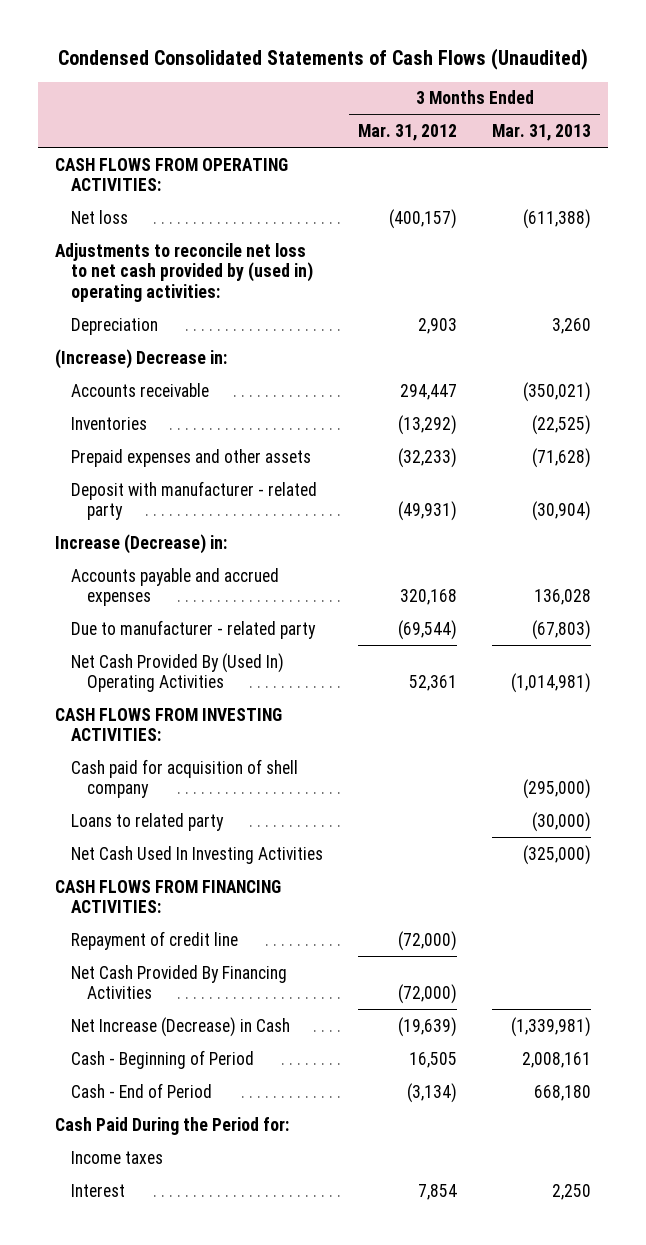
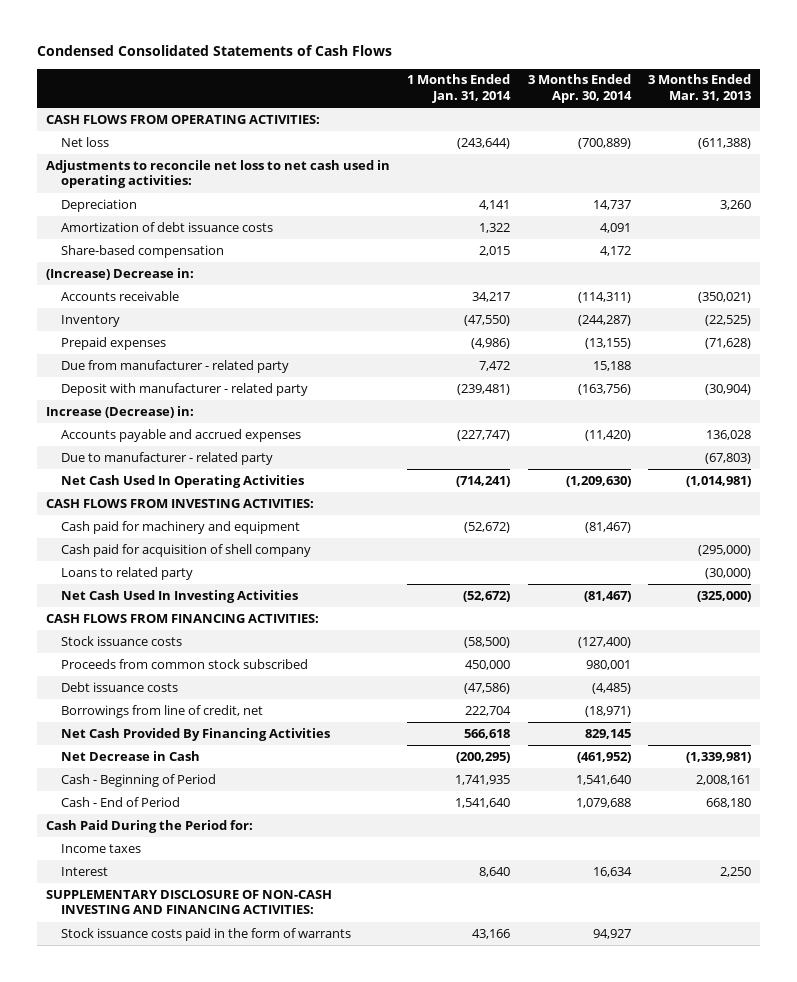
[58,47,589,70] Condensed Consolidated Statements of Cash Flows (Unaudited) -> [37,45,393,57] Condensed Consolidated Statements of Cash Flows
[358,124,458,142] Mar. 31, 2012 -> none
none -> [407,74,512,104] 1 Months Ended Jan. 31, 2014
none -> [527,74,632,104] 3 Months Ended Apr. 30, 2014
[55,242,314,302] Adjustments to reconcile net loss to net cash provided by (used in) operating activities: -> [45,159,390,189] Adjustments to reconcile net loss to net cash used in operating activities:
none -> [60,221,273,232] Amortization of debt issuance costs
none -> [60,244,224,258] Share-based compensation
[71,416,148,430] Inventories -> [60,314,120,327] Inventory
[71,448,312,467] Prepaid expenses and other assets -> [60,336,166,350] Prepaid expenses
none -> [60,359,289,373] Due from manufacturer - related party
[71,652,285,693] Net Cash Provided By (Used In) Operating Activities -> [60,474,304,488] Net Cash Used In Operating Activities
none -> [60,520,300,534] Cash paid for machinery and equipment
none -> [60,635,182,646] Stock issuance costs
none -> [60,658,308,669] Proceeds from common stock subscribed
none -> [60,681,178,692] Debt issuance costs
[71,930,239,950] Repayment of credit line -> [60,704,263,718] Borrowings from line of credit, net
[71,1016,291,1037] Net Increase (Decrease) in Cash -> [60,750,200,761] Net Decrease in Cash
none -> [45,889,332,915] SUPPLEMENTARY DISCLOSURE OF NON-CASH INVESTING AND FINANCING ACTIVITIES:
none -> [60,927,351,941] Stock issuance costs paid in the form of warrants

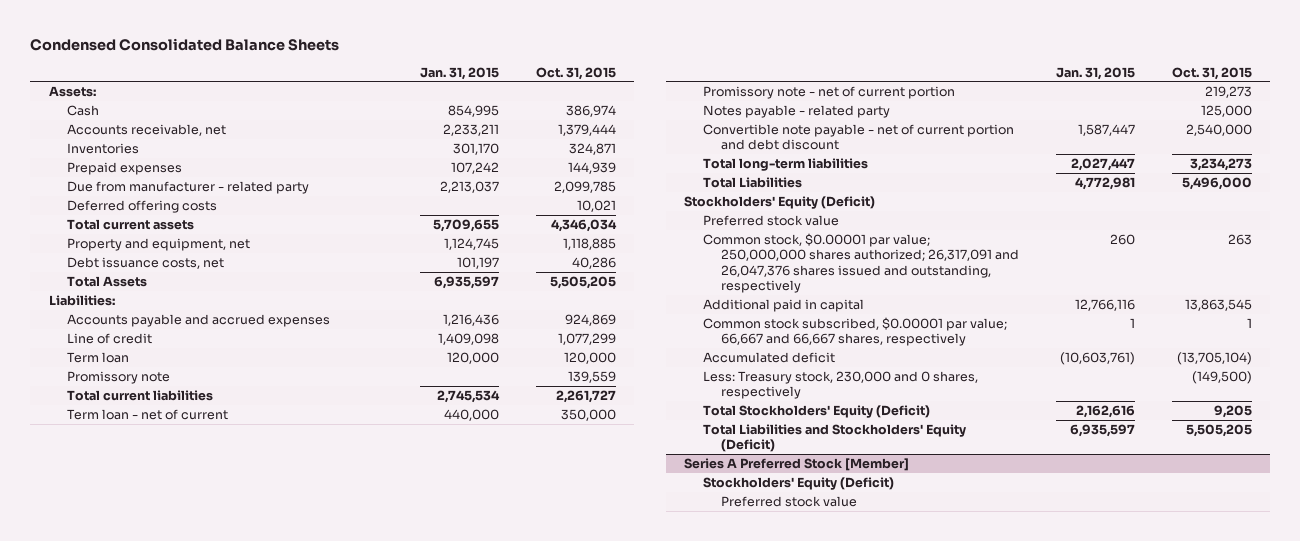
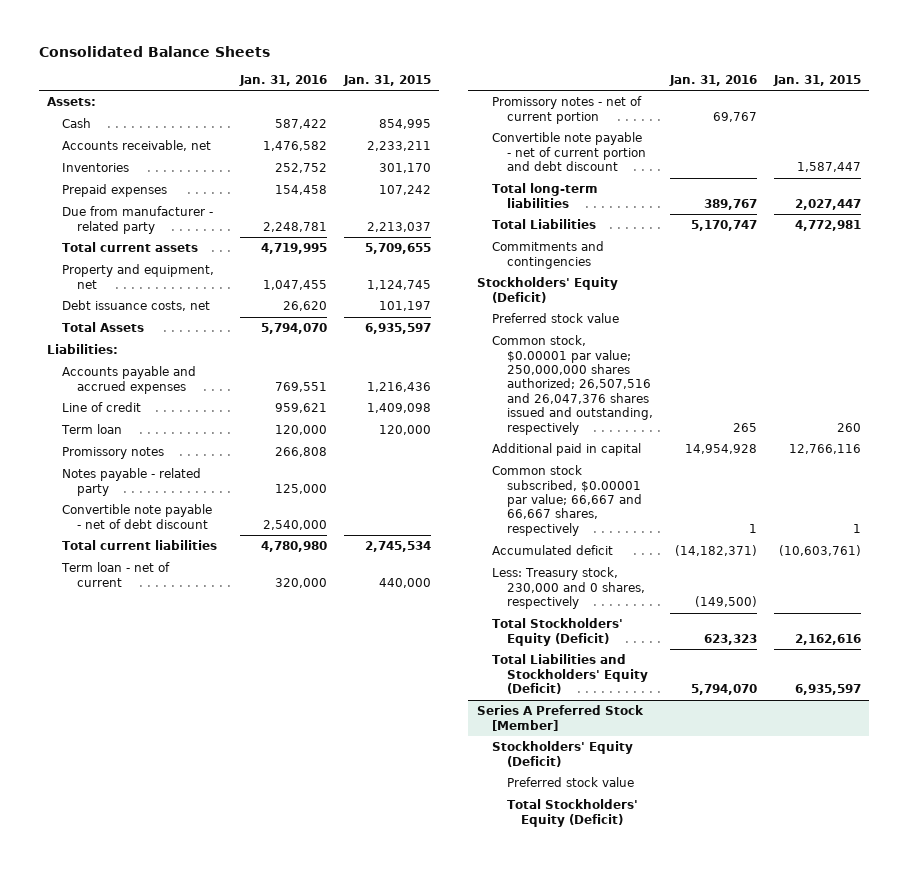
[30,37,340,51] Condensed Consolidated Balance Sheets -> [38,45,270,57] Consolidated Balance Sheets
[535,66,616,80] Oct. 31, 2015 -> none
none -> [238,74,327,86] Jan. 31, 2016
[67,200,218,214] Deferred offering costs -> none
[67,371,171,385] Promissory note -> [61,447,164,460] Promissory notes
[702,105,890,119] Notes payable - related party -> [61,468,201,496] Notes payable - related party
none -> [61,504,212,529] Convertible note payable - net of debt discount
[702,86,955,100] Promissory note - net of current portion -> [491,96,642,124] Promissory notes - net of current portion
none -> [491,241,604,269] Commitments and contingencies
[702,233,1020,293] Common stock, $0.00001 par value; 250,000,000 shares authorized; 26,317,091 and 26,047,376 shares issued and outstanding, respectively -> [491,335,653,435] Common stock, $0.00001 par value; 250,000,000 shares authorized; 26,507,516 and 26,047,376 shares issued and outstanding, respectively
none -> [506,799,638,827] Total Stockholders' Equity (Deficit)

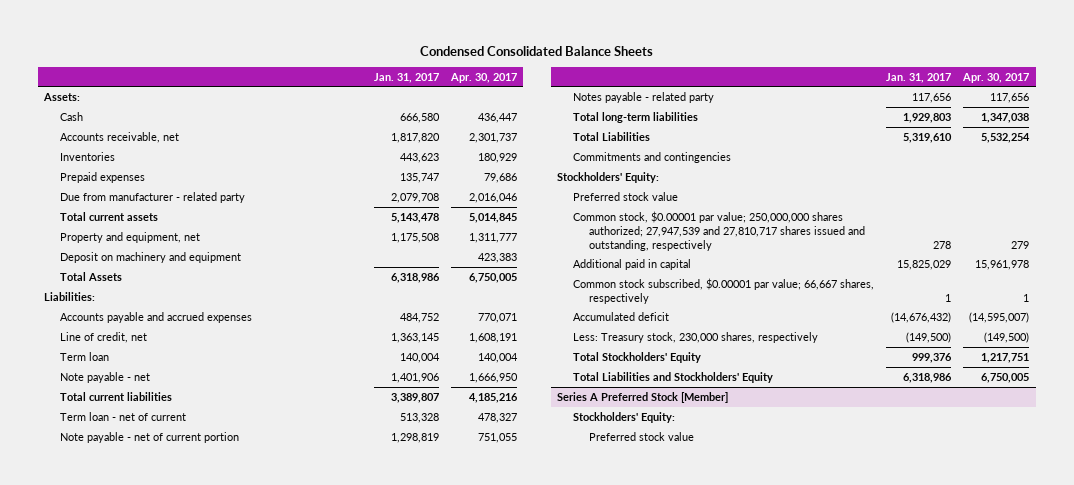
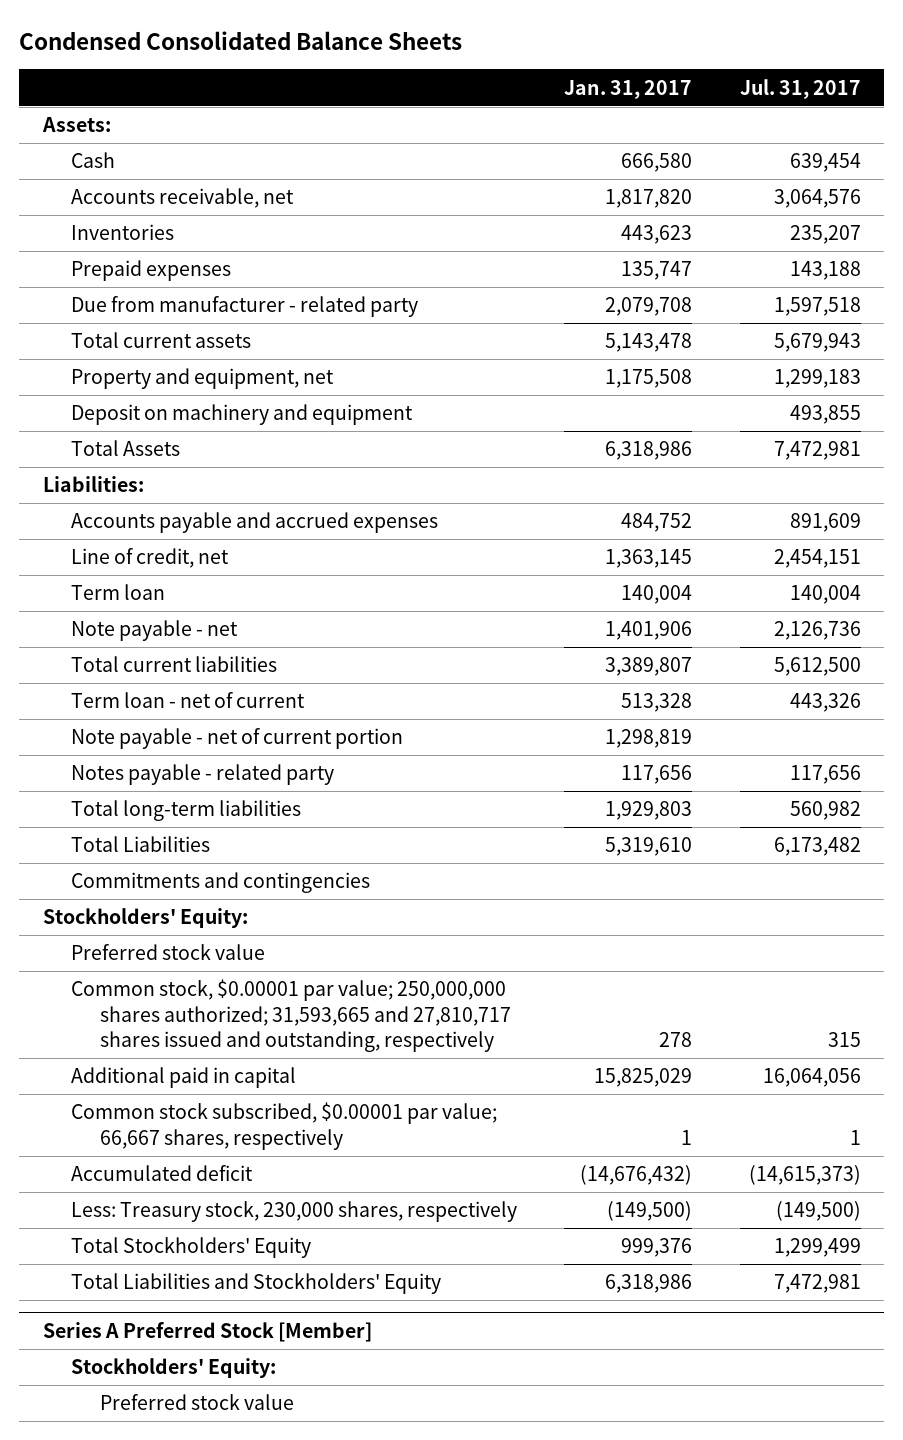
[449,72,517,83] Apr. 30, 2017 -> none
none -> [739,78,861,99] Jul. 31, 2017
[572,210,865,251] Common stock, $0.00001 par value; 250,000,000 shares authorized; 27,947,539 and 27,810,717 shares issued and outstanding, respectively -> [71,979,512,1052] Common stock, $0.00001 par value; 250,000,000 shares authorized; 31,593,665 and 27,810,717 shares issued and outstanding, respectively

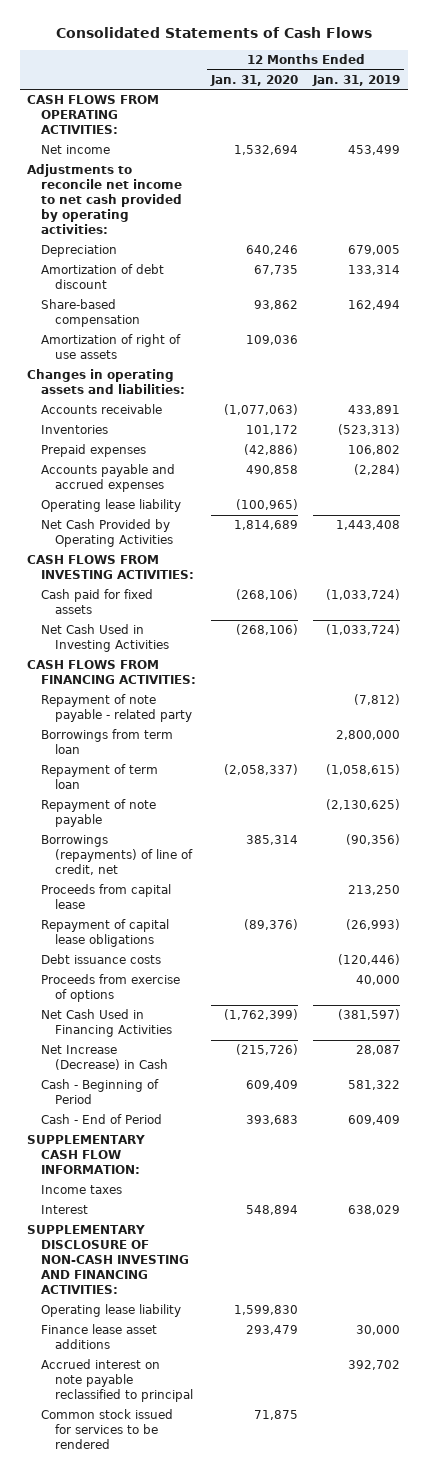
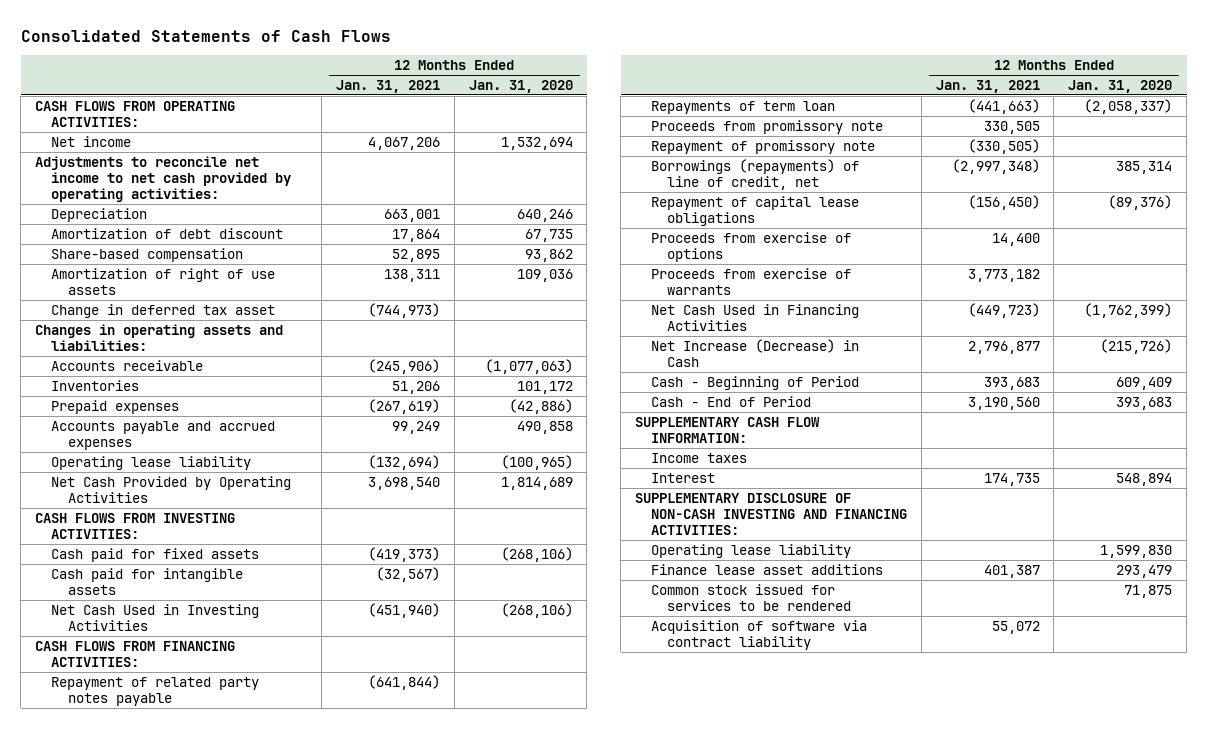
[312,74,401,86] Jan. 31, 2019 -> none
none -> [335,79,440,93] Jan. 31, 2021
none -> [51,303,276,318] Change in deferred tax asset
none -> [51,567,244,595] Cash paid for intangible assets
[41,729,174,755] Borrowings from term loan -> none
[41,694,192,723] Repayment of note payable - related party -> [51,676,260,706] Repayment of related party notes payable
[41,764,159,790] Repayment of term loan -> [651,100,836,114] Repayments of term loan
none -> [651,119,884,134] Proceeds from promissory note
[41,799,157,828] Repayment of note payable -> [651,139,876,154] Repayment of promissory note
[41,884,172,910] Proceeds from capital lease -> none
[41,954,162,965] Debt issuance costs -> none
none -> [651,267,852,295] Proceeds from exercise of warrants
[41,1359,193,1403] Accrued interest on note payable reclassified to principal -> none
none -> [651,619,868,650] Acquisition of software via contract liability

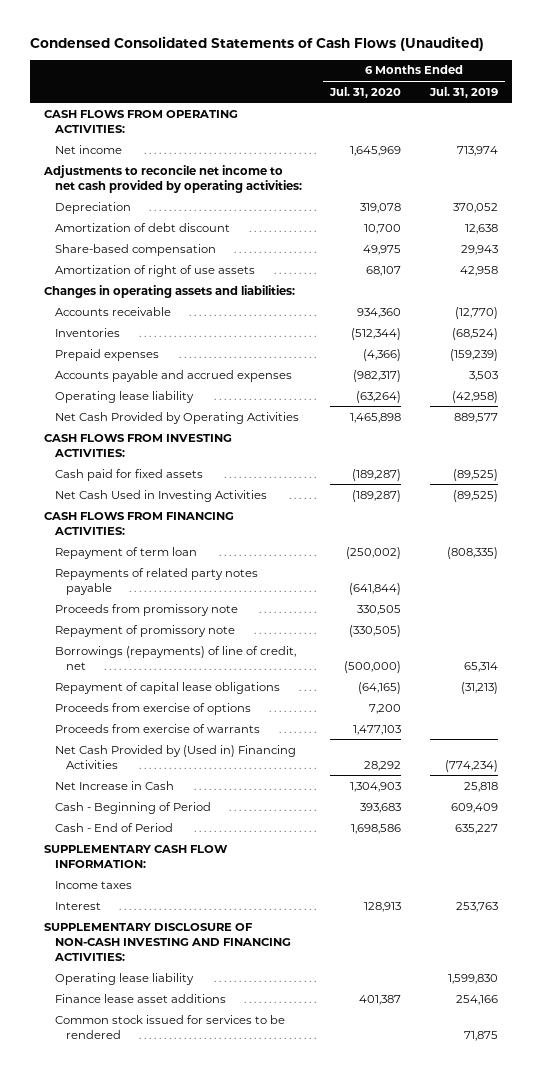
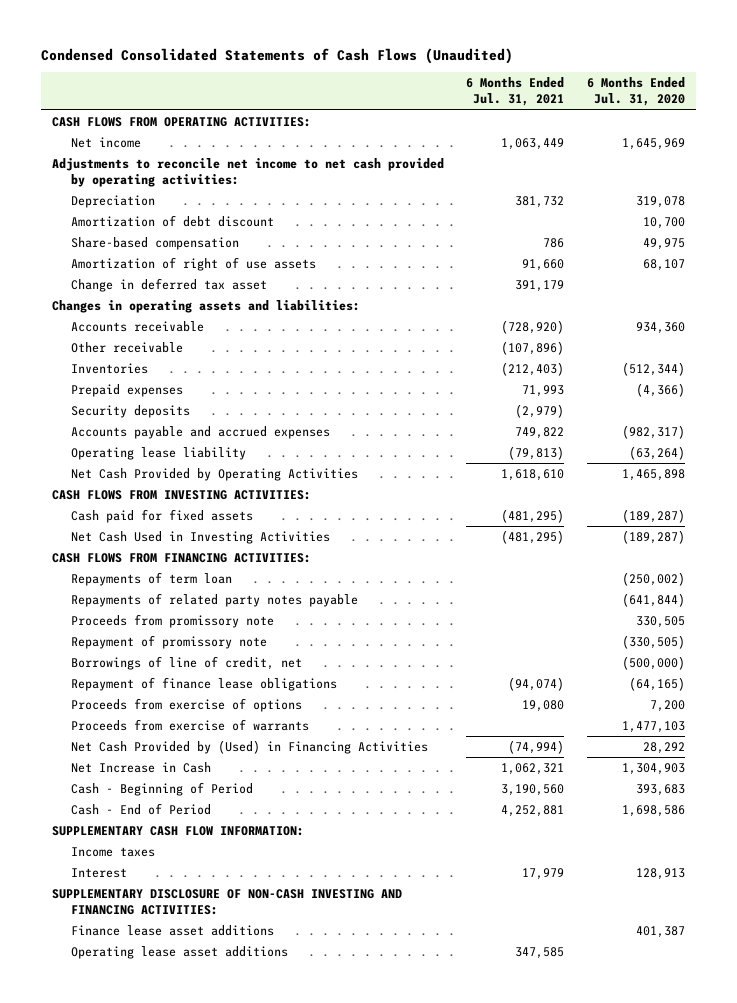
[428,86,498,98] Jul. 31, 2019 -> none
none -> [466,77,565,107] 6 Months Ended Jul. 31, 2021
none -> [70,278,267,293] Change in deferred tax asset
none -> [70,342,183,354] Other receivable
none -> [70,405,190,419] Security deposits
[54,546,197,559] Repayment of term loan -> [70,572,232,587] Repayments of term loan
[54,645,296,670] Borrowings (repayments) of line of credit, net -> [70,656,302,671] Borrowings of line of credit, net
[54,681,280,694] Repayment of capital lease obligations -> [70,677,337,692] Repayment of finance lease obligations
[54,744,296,769] Net Cash Provided by (Used in) Financing Activities -> [70,740,428,755] Net Cash Provided by (Used) in Financing Activities
[54,972,194,985] Operating lease liability -> none
[54,1014,285,1039] Common stock issued for services to be rendered -> none
none -> [70,946,288,960] Operating lease asset additions

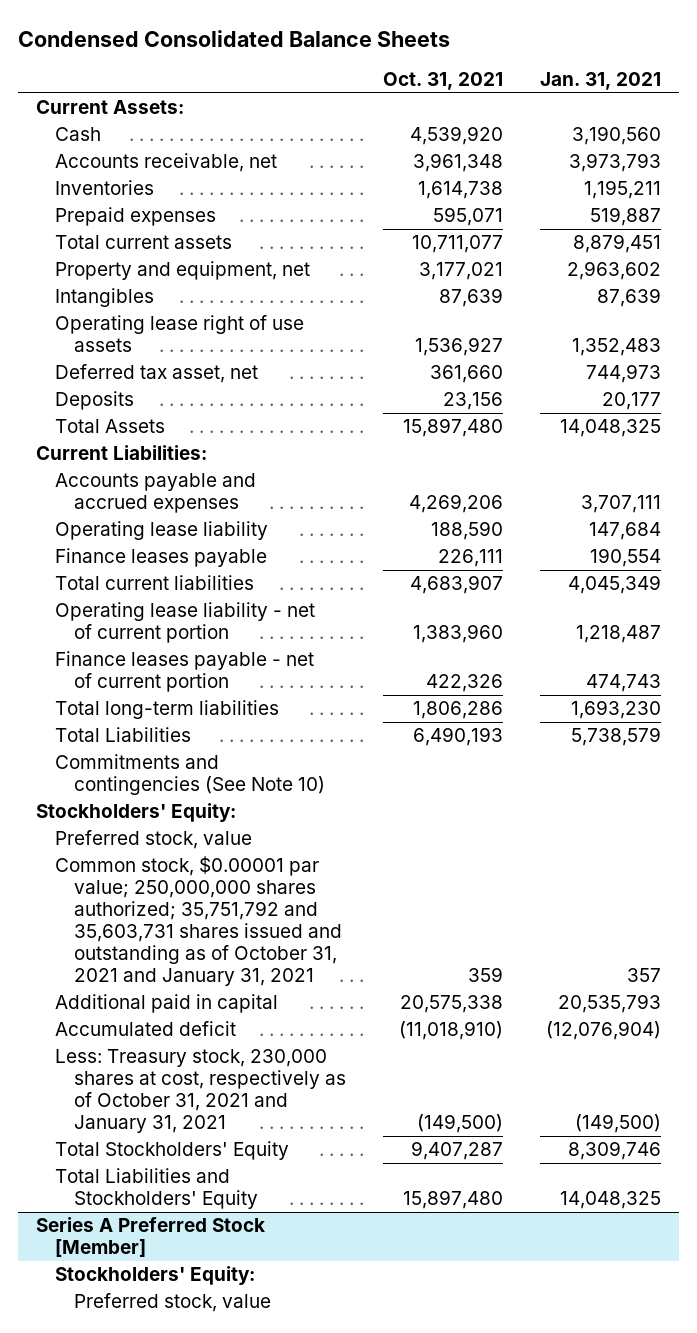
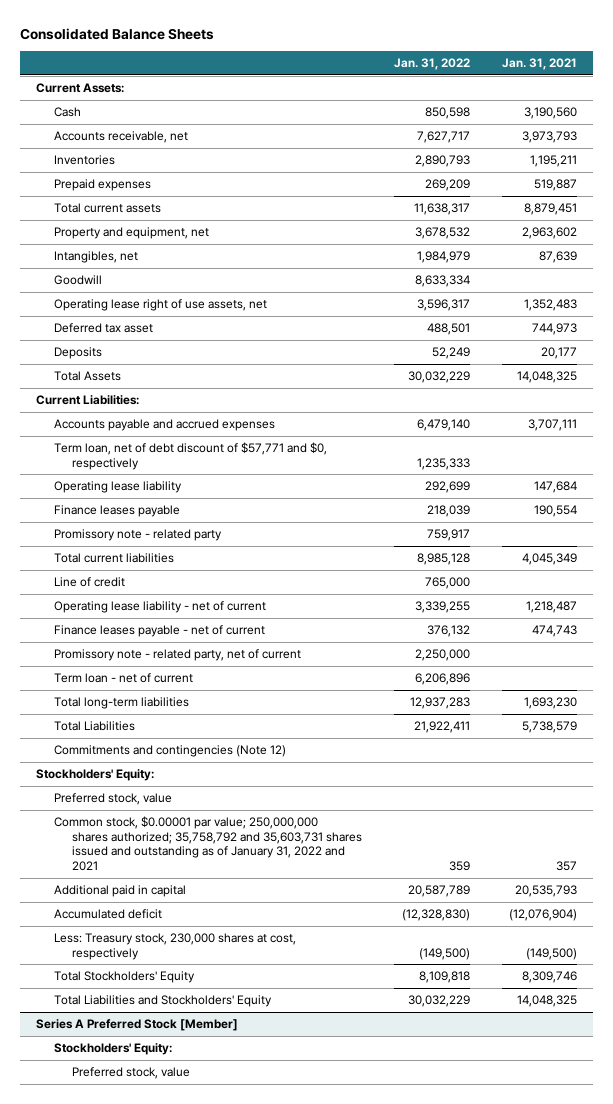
[17,29,450,47] Condensed Consolidated Balance Sheets -> [20,28,215,41] Consolidated Balance Sheets
[382,72,503,91] Oct. 31, 2021 -> none
none -> [393,58,470,71] Jan. 31, 2022
[55,288,155,308] Intangibles -> [54,251,139,264] Intangibles, net
none -> [54,275,103,286] Goodwill
[55,315,305,353] Operating lease right of use assets -> [54,299,268,312] Operating lease right of use assets, net
[55,364,259,384] Deferred tax asset, net -> [54,323,154,334] Deferred tax asset
none -> [54,442,328,470] Term loan, net of debt discount of $57,771 and $0, respectively
none -> [54,529,223,542] Promissory note - related party
none -> [54,577,126,588] Line of credit
[55,602,316,644] Operating lease liability - net of current portion -> [54,601,267,614] Operating lease liability - net of current
[55,651,315,693] Finance leases payable - net of current portion -> [54,625,266,638] Finance leases payable - net of current
none -> [54,649,302,662] Promissory note - related party, net of current
none -> [54,673,194,684] Term loan - net of current
[55,754,326,796] Commitments and contingencies (See Note 10) -> [54,745,287,758] Commitments and contingencies (Note 12)
[55,856,343,987] Common stock, $0.00001 par value; 250,000,000 shares authorized; 35,751,792 and 35,603,731 shares issued and outstanding as of October 31, 2021 and January 31, 2021 -> [54,816,362,871] Common stock, $0.00001 par value; 250,000,000 shares authorized; 35,758,792 and 35,603,731 shares issued and outstanding as of January 31, 2022 and 2021
[55,1049,347,1134] Less: Treasury stock, 230,000 shares at cost, respectively as of October 31, 2021 and January 31, 2021 -> [54,933,297,960] Less: Treasury stock, 230,000 shares at cost, respectively

